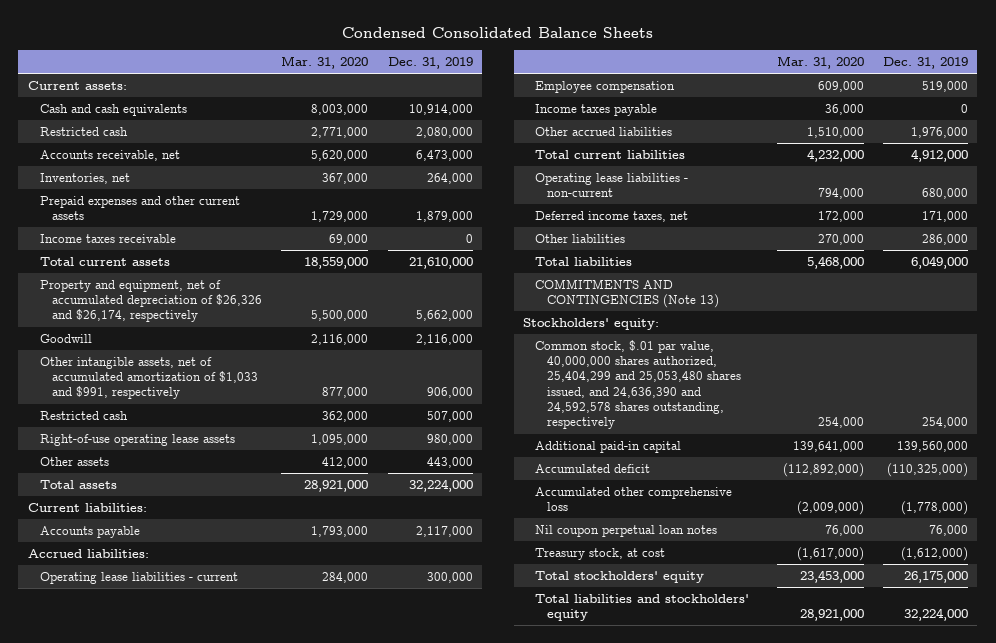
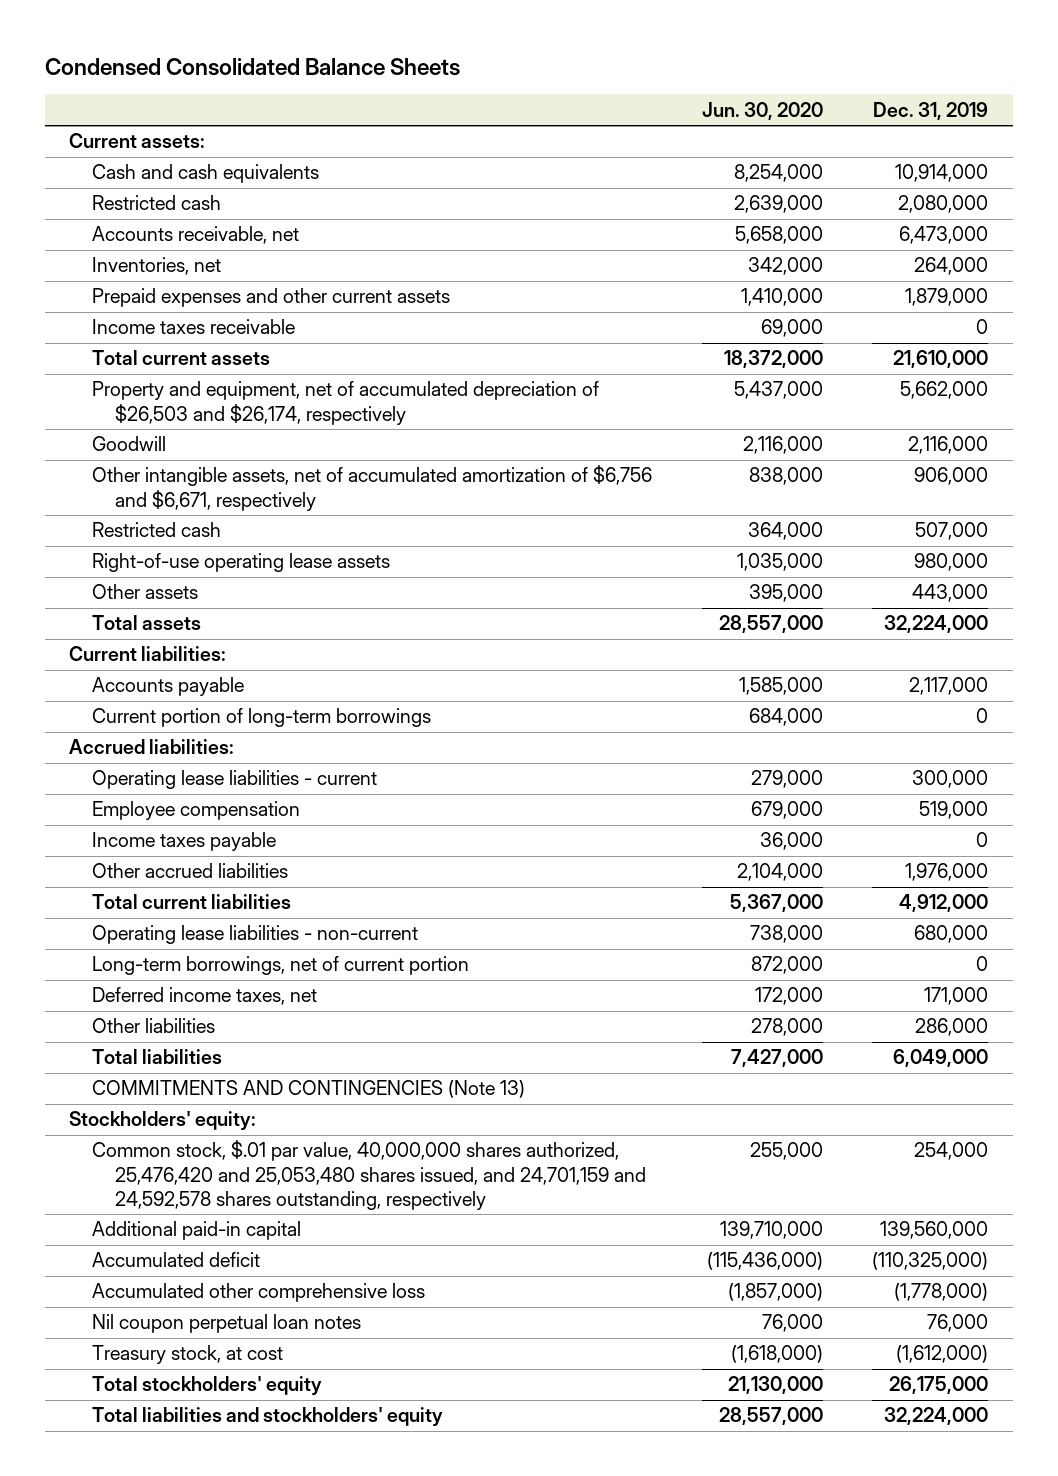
[281,56,369,70] Mar. 31, 2020 -> none
none -> [701,101,823,120] Jun. 30, 2020
[40,279,263,323] Property and equipment, net of accumulated depreciation of $26,326 and $26,174, respectively -> [92,381,600,425] Property and equipment, net of accumulated depreciation of $26,503 and $26,174, respectively
[40,356,259,400] Other intangible assets, net of accumulated amortization of $1,033 and $991, respectively -> [92,465,653,511] Other intangible assets, net of accumulated amortization of $6,756 and $6,671, respectively
none -> [92,708,432,728] Current portion of long-term borrowings
none -> [92,956,470,976] Long-term borrowings, net of current portion
[535,339,742,430] Common stock, $.01 par value, 40,000,000 shares authorized, 25,404,299 and 25,053,480 shares issued, and 24,636,390 and 24,592,578 shares outstanding, respectively -> [92,1140,646,1210] Common stock, $.01 par value, 40,000,000 shares authorized, 25,476,420 and 25,053,480 shares issued, and 24,701,159 and 24,592,578 shares outstanding, respectively

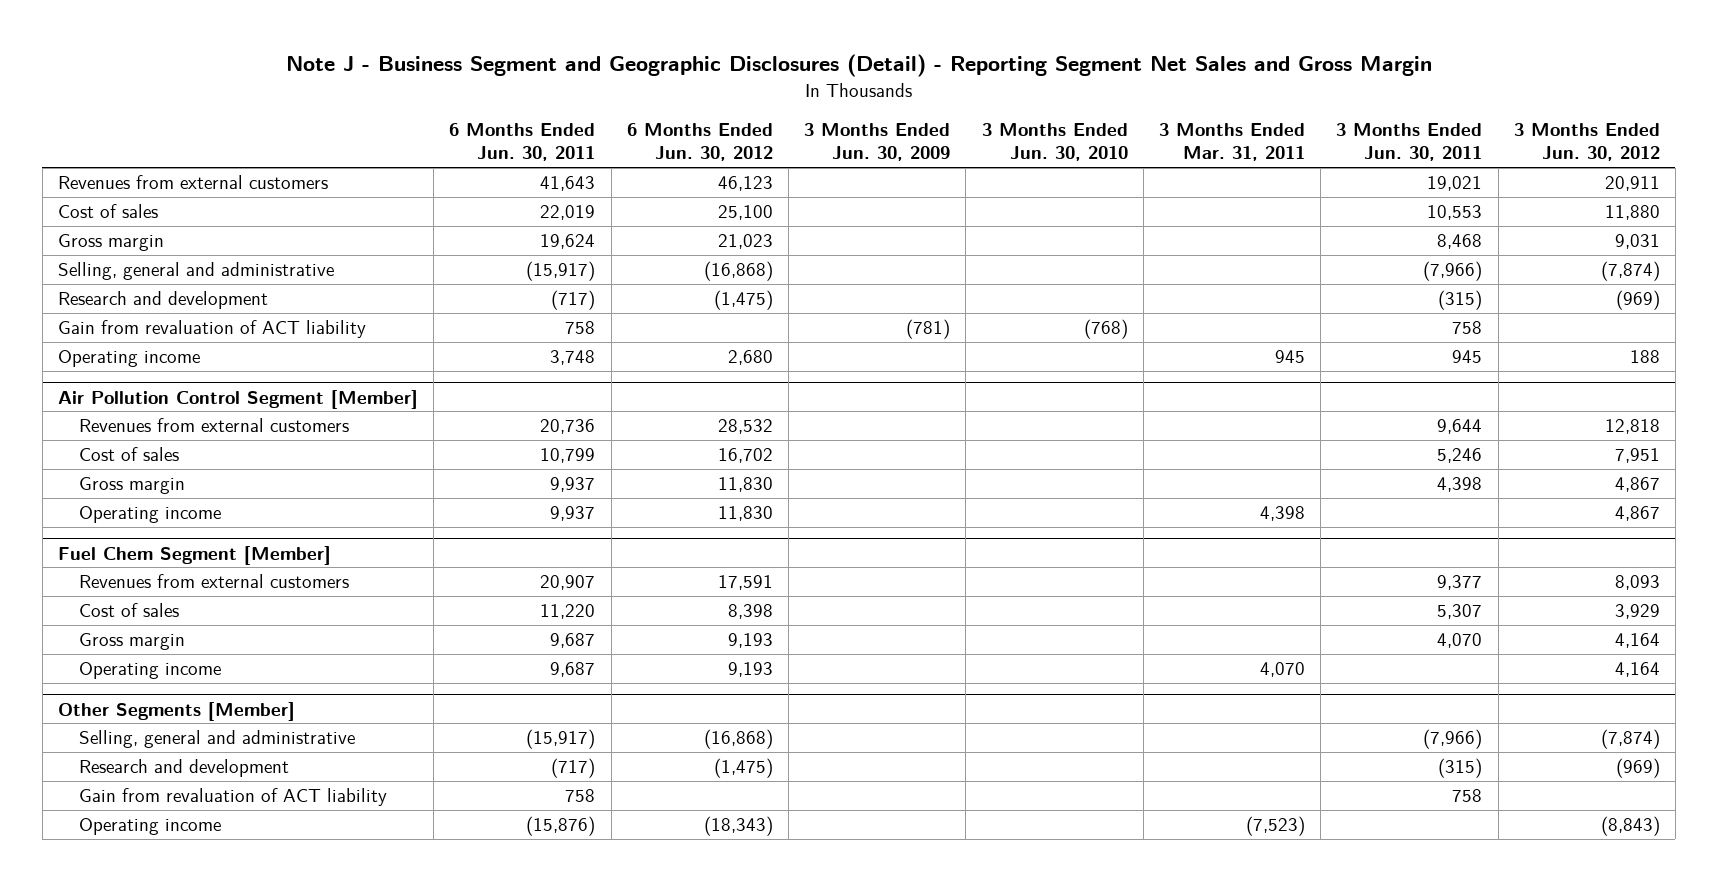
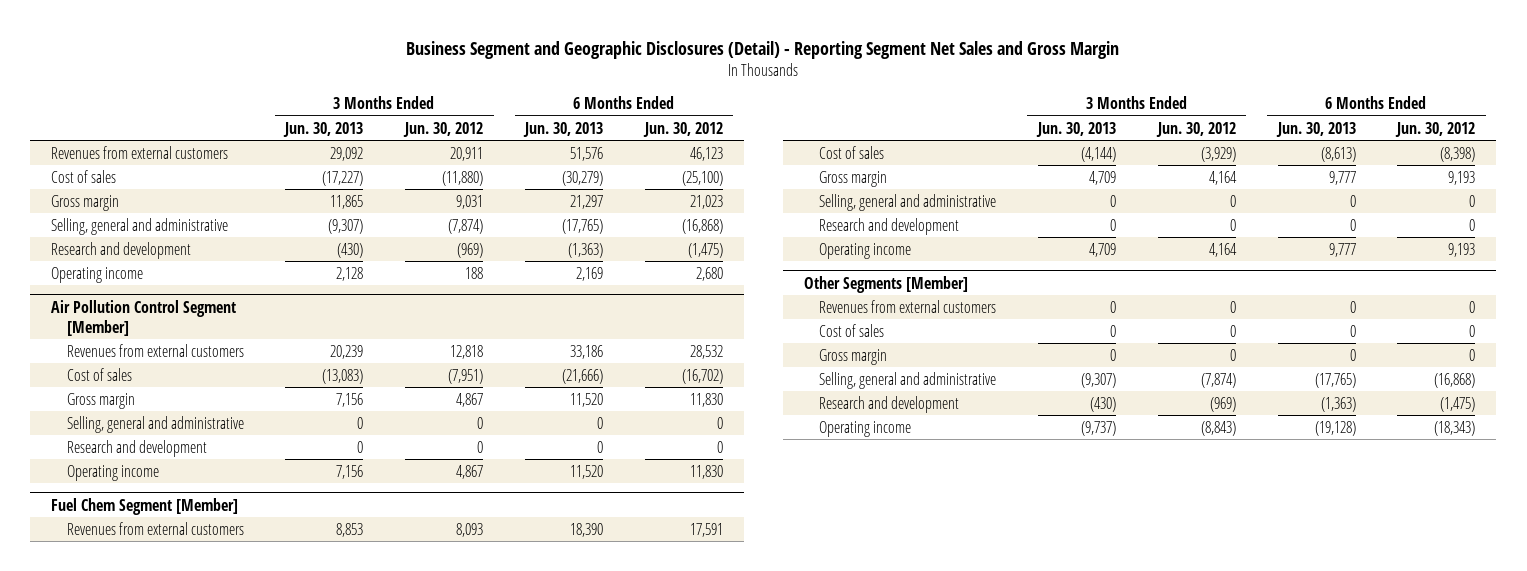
[285,54,1432,78] Note J - Business Segment and Geographic Disclosures (Detail) - Reporting Segment Net Sales and Gross Margin -> [406,40,1120,59] Business Segment and Geographic Disclosures (Detail) - Reporting Segment Net Sales and Gross Margin
[449,123,596,162] 6 Months Ended Jun. 30, 2011 -> none
[804,123,951,162] 3 Months Ended Jun. 30, 2009 -> none
[981,123,1128,162] 3 Months Ended Jun. 30, 2010 -> none
[1158,123,1305,162] 3 Months Ended Mar. 31, 2011 -> none
[1336,123,1483,162] 3 Months Ended Jun. 30, 2011 -> none
none -> [283,121,364,137] Jun. 30, 2013
none -> [522,121,603,137] Jun. 30, 2013
[717,205,773,221] 25,100 -> [681,170,723,186] (25,100)
[1604,205,1660,221] 11,880 -> [442,170,484,186] (11,880)
[58,320,367,339] Gain from revaluation of ACT liability -> none
[717,448,773,464] 16,702 -> [681,368,723,384] (16,702)
[1614,448,1660,464] 7,951 -> [448,368,484,384] (7,951)
none -> [66,415,244,433] Selling, general and administrative
none -> [66,439,207,457] Research and development
[727,604,773,620] 8,398 -> [1440,146,1476,162] (8,398)
[1614,604,1660,620] 3,929 -> [1200,146,1236,162] (3,929)
none -> [819,193,997,211] Selling, general and administrative
none -> [819,217,960,235] Research and development
none -> [819,299,997,313] Revenues from external customers
none -> [819,323,885,337] Cost of sales
none -> [819,348,888,365] Gross margin
[78,788,387,807] Gain from revaluation of ACT liability -> none

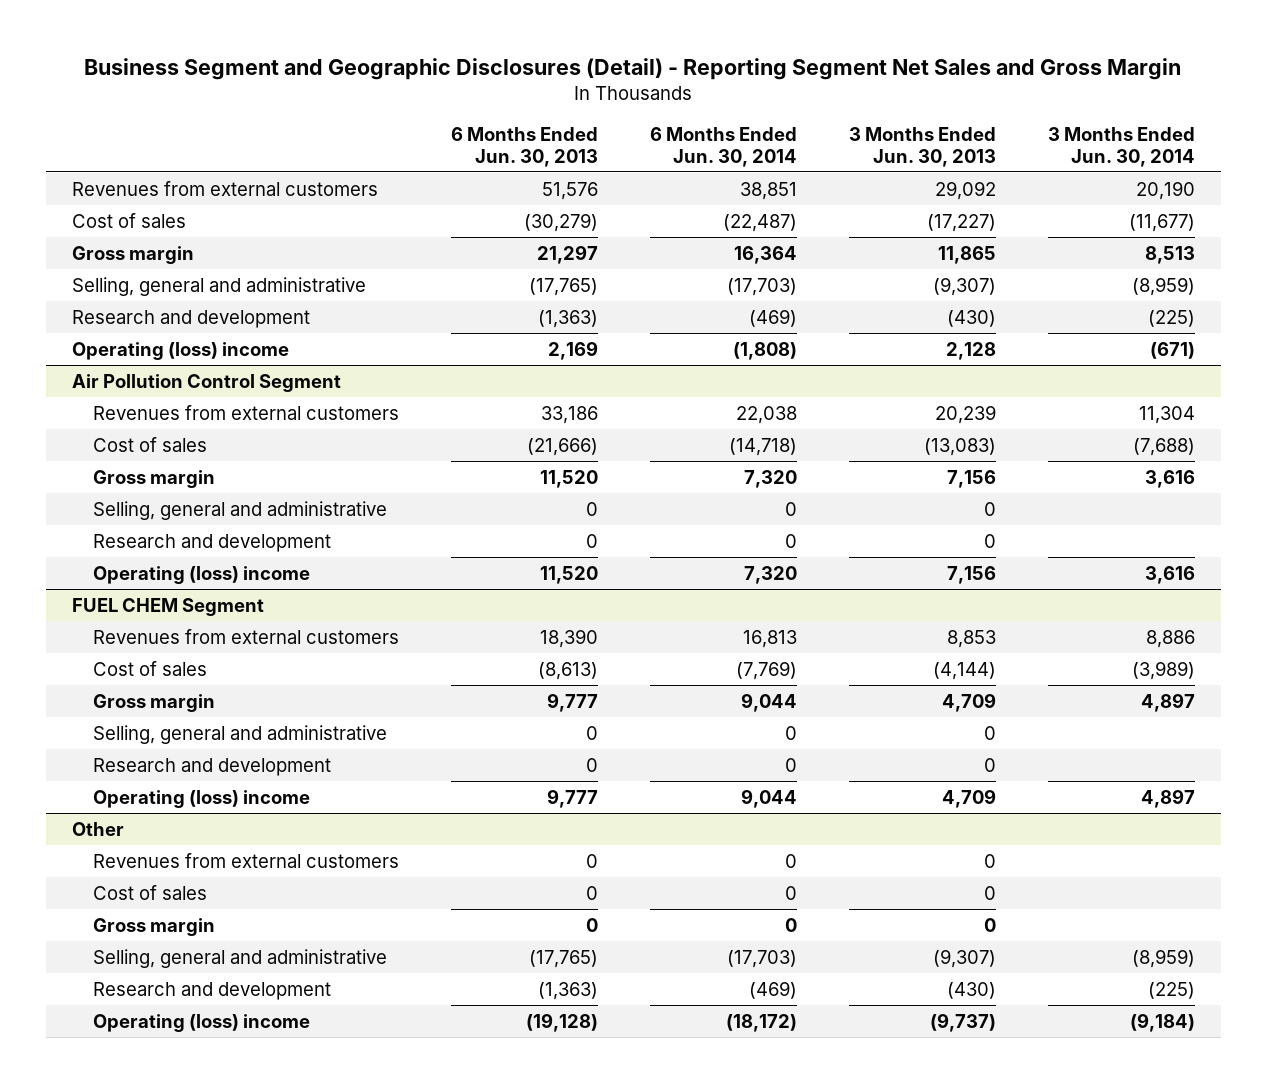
[403,121,484,137] Jun. 30, 2012 -> none
[642,121,723,137] Jun. 30, 2012 -> none
none -> [649,126,797,167] 6 Months Ended Jun. 30, 2014
none -> [1048,126,1196,167] 3 Months Ended Jun. 30, 2014
[51,266,144,283] Operating income -> [71,341,289,360] Operating (loss) income
[51,299,237,336] Air Pollution Control Segment [Member] -> [71,373,341,392] Air Pollution Control Segment
[66,464,159,481] Operating income -> [92,565,310,584] Operating (loss) income
[51,497,239,515] Fuel Chem Segment [Member] -> [71,597,264,616] FUEL CHEM Segment
[803,275,968,293] Other Segments [Member] -> none
[819,242,912,259] Operating income -> [92,789,310,808] Operating (loss) income
none -> [71,821,124,836] Other
[819,420,912,437] Operating income -> [92,1013,310,1032] Operating (loss) income

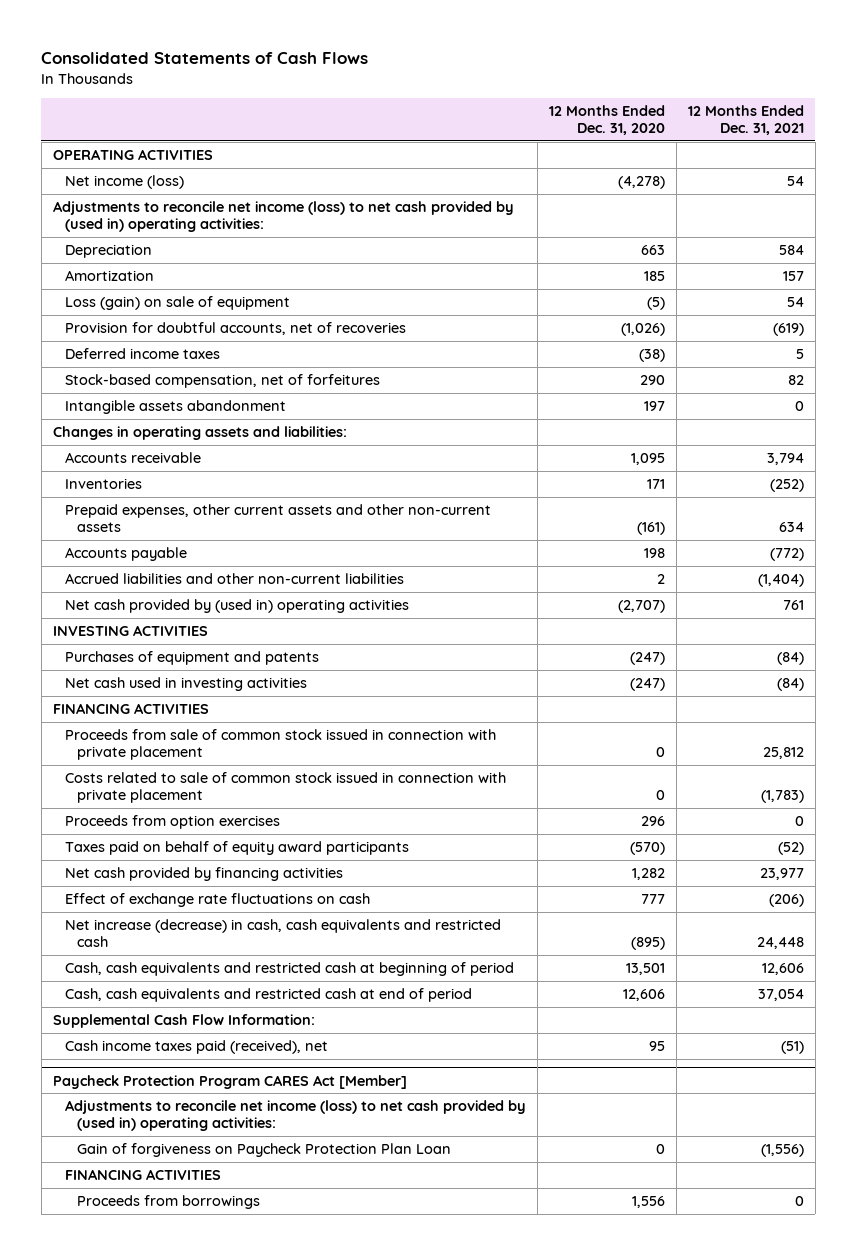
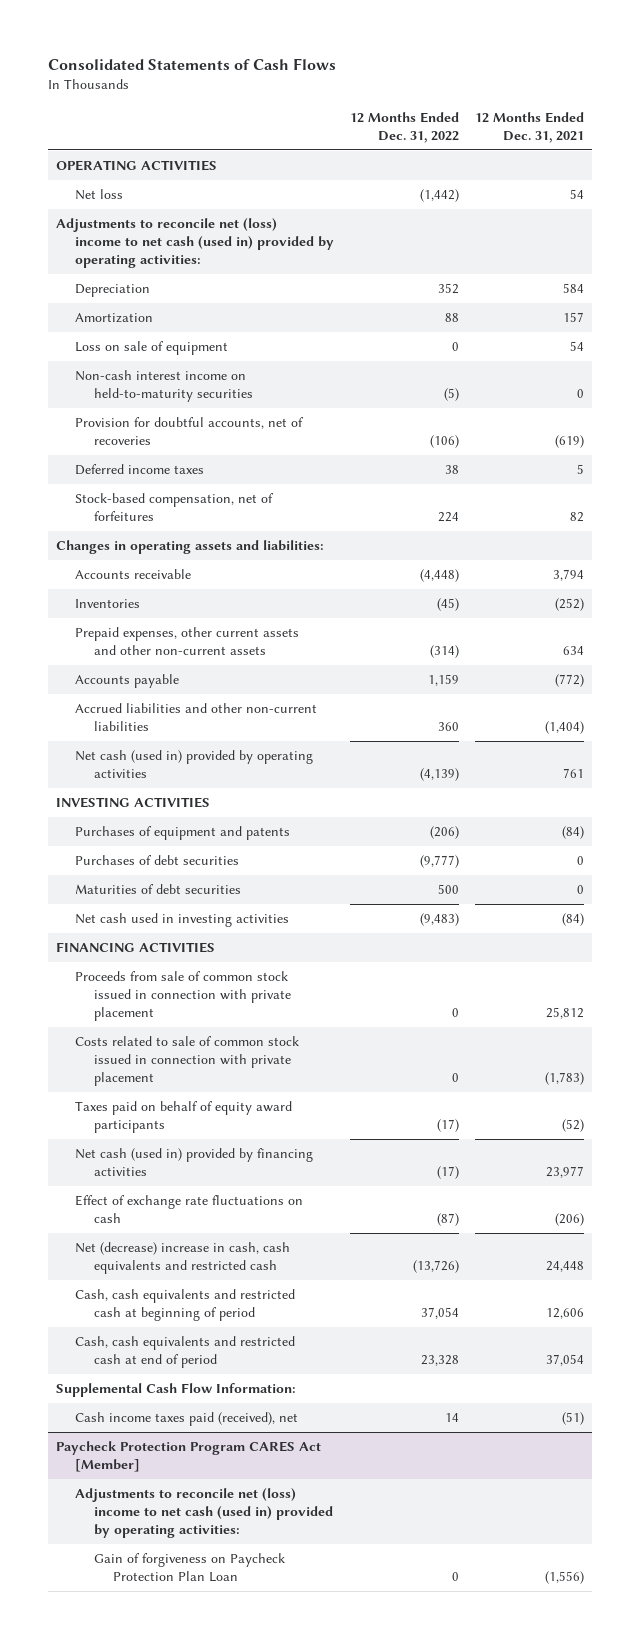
[548,105,665,136] 12 Months Ended Dec. 31, 2020 -> none
none -> [349,111,459,143] 12 Months Ended Dec. 31, 2022
[64,174,184,189] Net income (loss) -> [74,188,123,200] Net loss
[52,200,514,233] Adjustments to reconcile net income (loss) to net cash provided by (used in) operating activities: -> [55,217,334,269] Adjustments to reconcile net (loss) income to net cash (used in) provided by operating activities:
[64,295,290,310] Loss (gain) on sale of equipment -> [74,340,228,355] Loss on sale of equipment
none -> [74,369,253,403] Non-cash interest income on held-to-maturity securities
[64,399,286,414] Intangible assets abandonment -> none
[64,598,409,613] Net cash provided by (used in) operating activities -> [74,749,313,779] Net cash (used in) provided by operating activities
none -> [74,854,239,865] Purchases of debt securities
none -> [74,883,241,894] Maturities of debt securities
[64,814,280,829] Proceeds from option exercises -> none
[64,866,343,881] Net cash provided by financing activities -> [74,1147,313,1177] Net cash (used in) provided by financing activities
[64,918,501,948] Net increase (decrease) in cash, cash equivalents and restricted cash -> [74,1241,290,1275] Net (decrease) increase in cash, cash equivalents and restricted cash
[64,1099,526,1132] Adjustments to reconcile net income (loss) to net cash provided by (used in) operating activities: -> [74,1487,333,1539] Adjustments to reconcile net (loss) income to net cash (used in) provided by operating activities:
[64,1168,221,1180] FINANCING ACTIVITIES -> none
[76,1194,260,1209] Proceeds from borrowings -> none

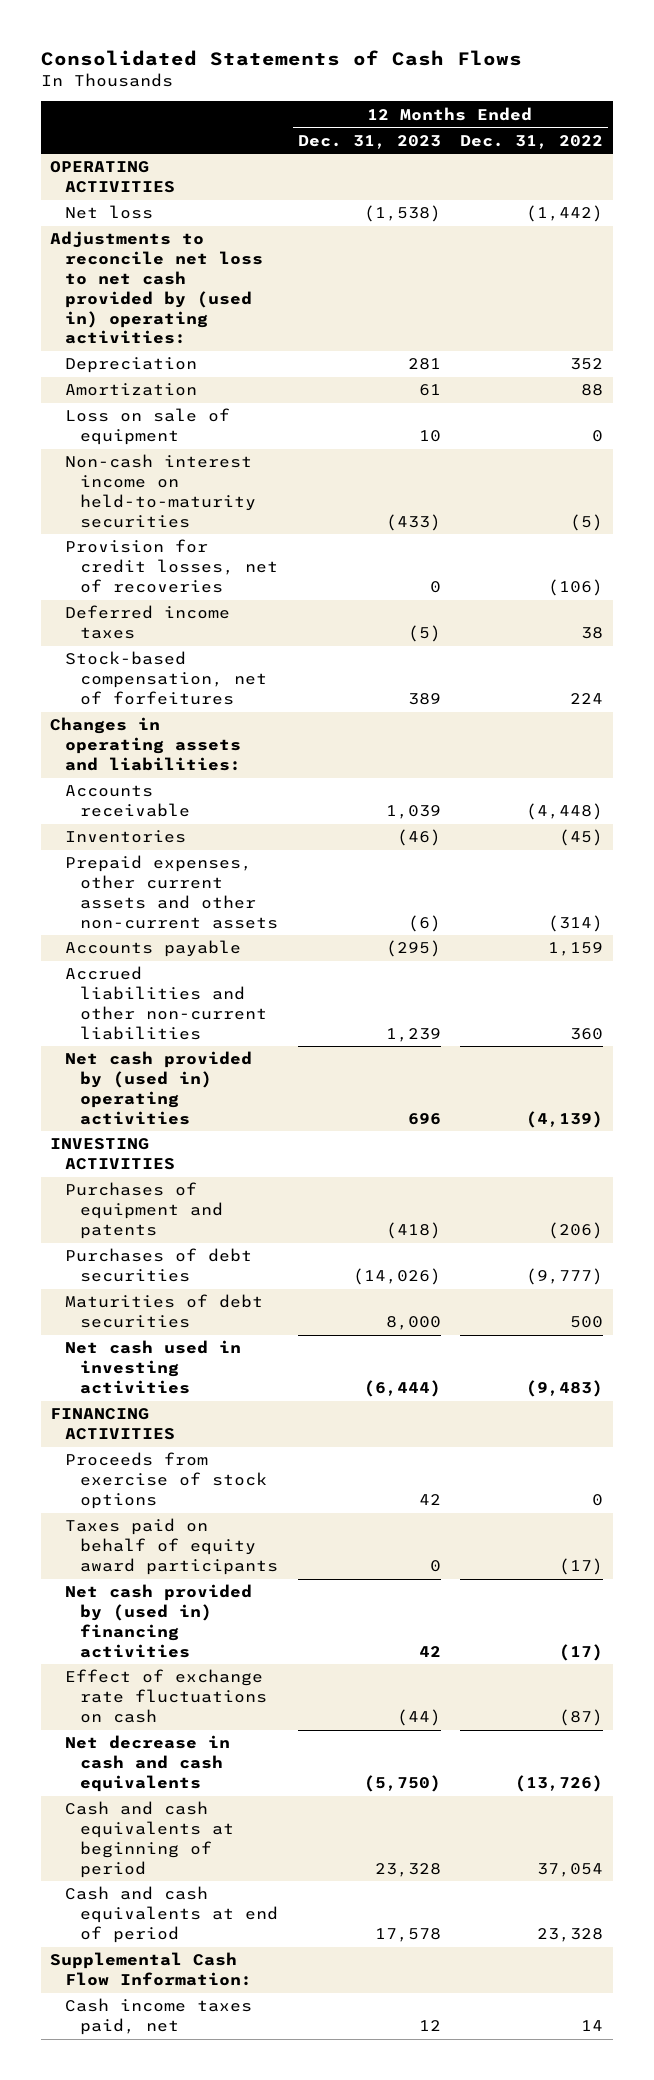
[474,111,584,143] 12 Months Ended Dec. 31, 2021 -> none
none -> [297,134,441,149] Dec. 31, 2023
[55,217,334,269] Adjustments to reconcile net (loss) income to net cash (used in) provided by operating activities: -> [50,231,264,345] Adjustments to reconcile net loss to net cash provided by (used in) operating activities:
[74,416,304,446] Provision for doubtful accounts, net of recoveries -> [65,539,279,593] Provision for credit losses, net of recoveries
[74,749,313,779] Net cash (used in) provided by operating activities -> [65,1051,253,1125] Net cash provided by (used in) operating activities
[74,970,291,1022] Proceeds from sale of common stock issued in connection with private placement -> none
[74,1035,299,1087] Costs related to sale of common stock issued in connection with private placement -> none
none -> [65,1452,268,1509] Proceeds from exercise of stock options
[74,1147,313,1177] Net cash (used in) provided by financing activities -> [65,1584,253,1658] Net cash provided by (used in) financing activities
[74,1241,290,1275] Net (decrease) increase in cash, cash equivalents and restricted cash -> [65,1735,231,1792] Net decrease in cash and cash equivalents
[74,1288,295,1322] Cash, cash equivalents and restricted cash at beginning of period -> [65,1801,235,1878] Cash and cash equivalents at beginning of period
[74,1335,295,1369] Cash, cash equivalents and restricted cash at end of period -> [65,1886,279,1943] Cash and cash equivalents at end of period
[55,1440,321,1473] Paycheck Protection Program CARES Act [Member] -> none
[74,1487,333,1539] Adjustments to reconcile net (loss) income to net cash (used in) provided by operating activities: -> none
[93,1552,285,1583] Gain of forgiveness on Paycheck Protection Plan Loan -> none
[74,1411,298,1426] Cash income taxes paid (received), net -> [65,1998,253,2036] Cash income taxes paid, net

